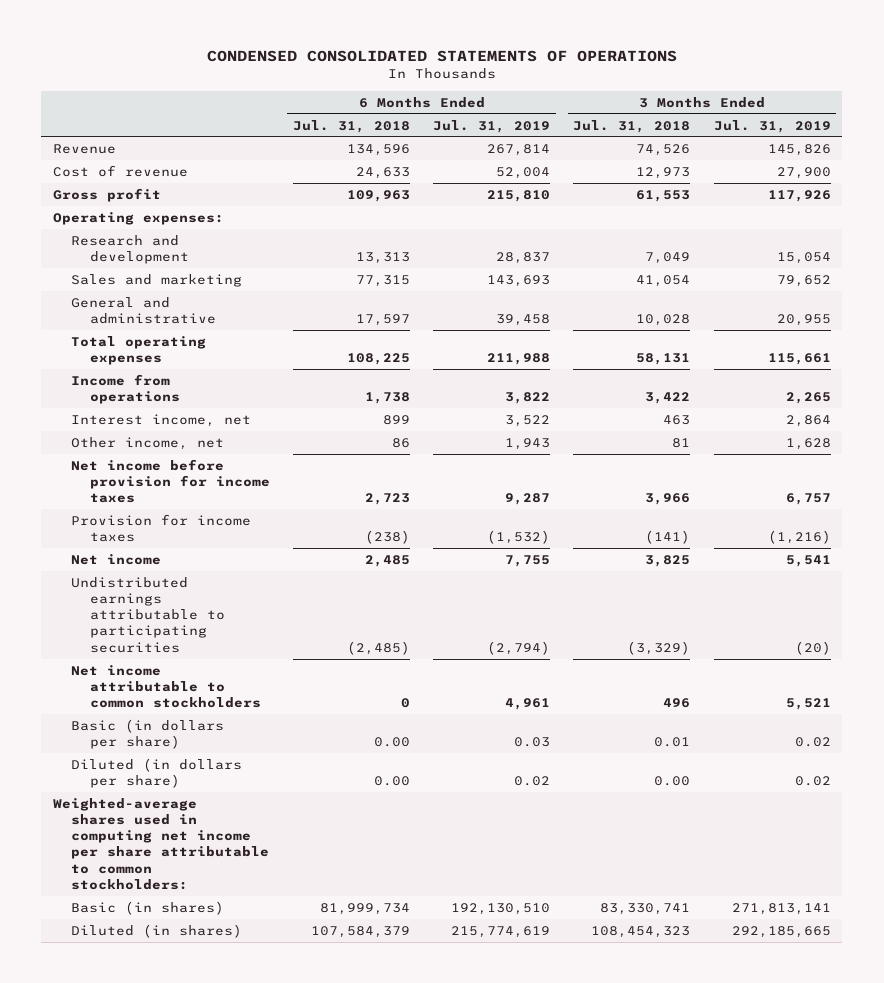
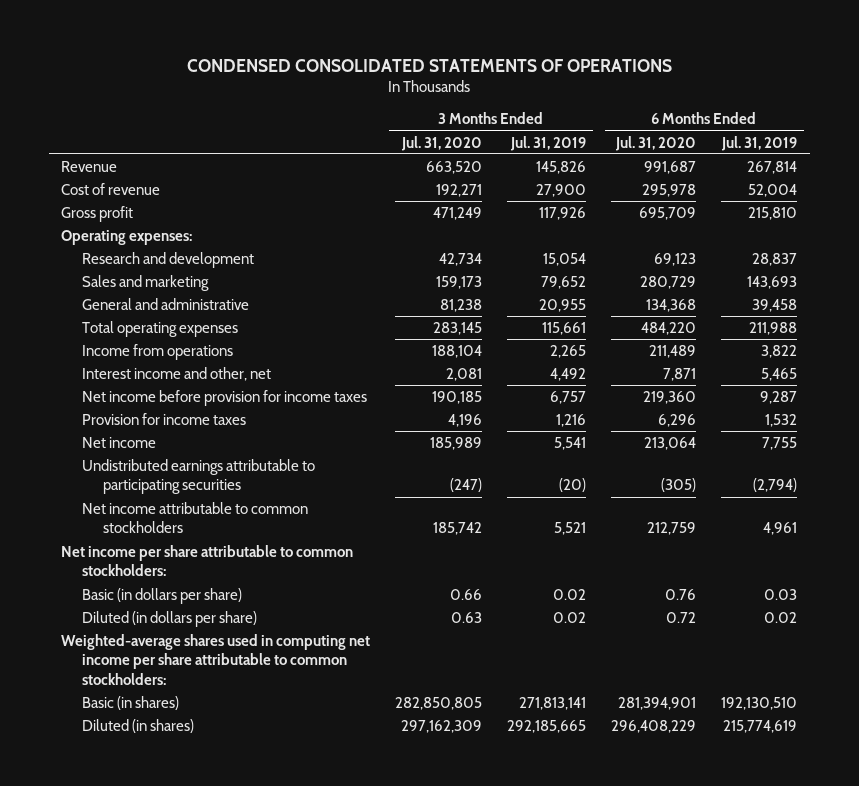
[292,119,410,133] Jul. 31, 2018 -> none
[573,119,691,133] Jul. 31, 2018 -> none
none -> [401,135,483,151] Jul. 31, 2020
none -> [615,135,697,151] Jul. 31, 2020
[71,436,225,450] Other income, net -> none
[71,413,252,427] Interest income, net -> [82,366,272,381] Interest income and other, net
[505,414,551,427] 3,522 -> [761,367,798,381] 5,465
[785,414,831,427] 2,864 -> [550,367,587,381] 4,492
[487,530,551,545] (1,532) -> [765,413,798,427] 1,532
[767,530,831,545] (1,216) -> [556,413,587,427] 1,216
none -> [61,544,354,577] Net income per share attributable to common stockholders:

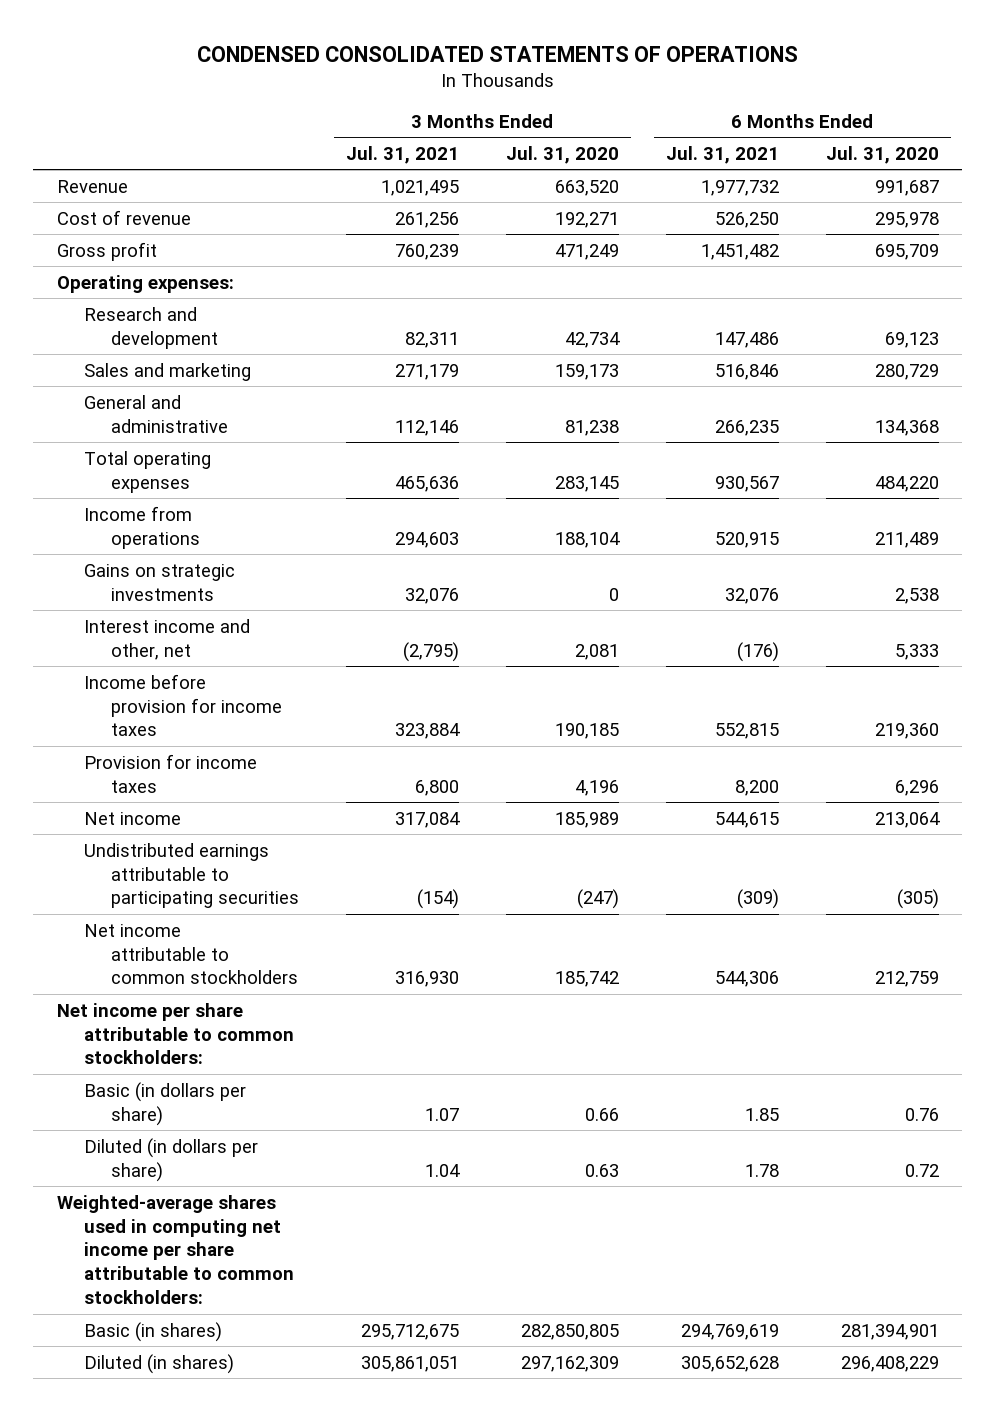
[510,135,587,151] Jul. 31, 2019 -> none
[721,135,798,151] Jul. 31, 2019 -> none
none -> [345,146,459,165] Jul. 31, 2021
none -> [665,146,779,165] Jul. 31, 2021
none -> [83,563,235,601] Gains on strategic investments
[663,367,697,381] 7,871 -> [894,643,939,660] 5,333
[82,389,368,406] Net income before provision for income taxes -> [83,673,282,737] Income before provision for income taxes

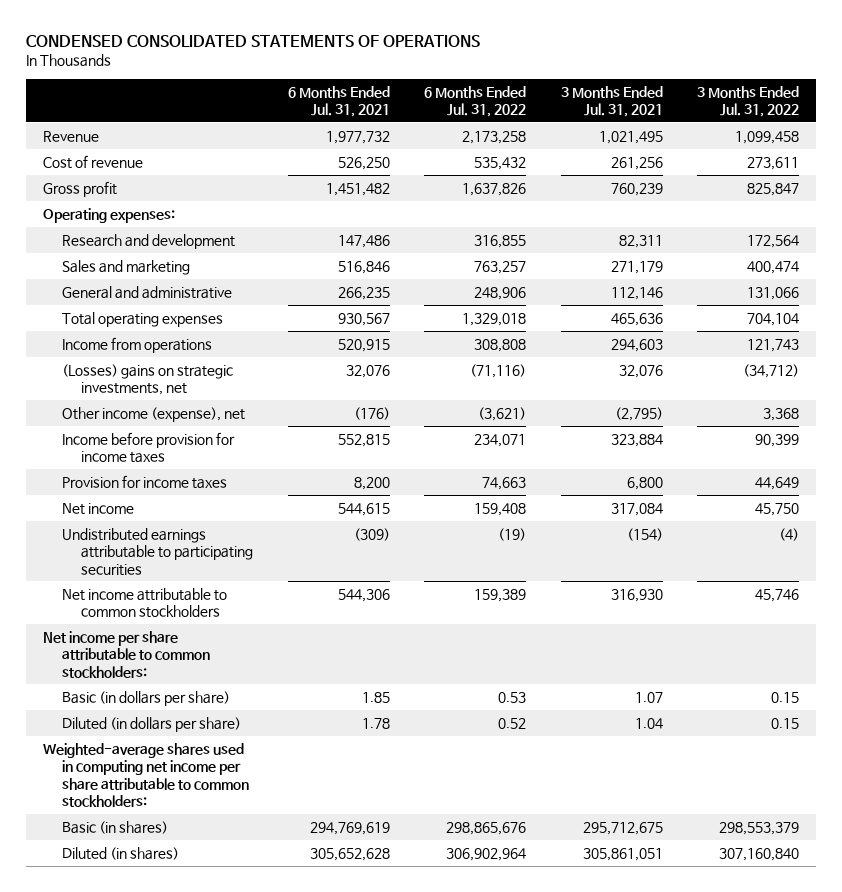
[505,146,619,165] Jul. 31, 2020 -> none
[825,146,939,165] Jul. 31, 2020 -> none
none -> [424,85,527,118] 6 Months Ended Jul. 31, 2022
none -> [697,85,800,118] 3 Months Ended Jul. 31, 2022
[83,563,235,601] Gains on strategic investments -> [62,363,234,396] (Losses) gains on strategic investments, net
[83,618,250,660] Interest income and other, net -> [62,406,246,422] Other income (expense), net

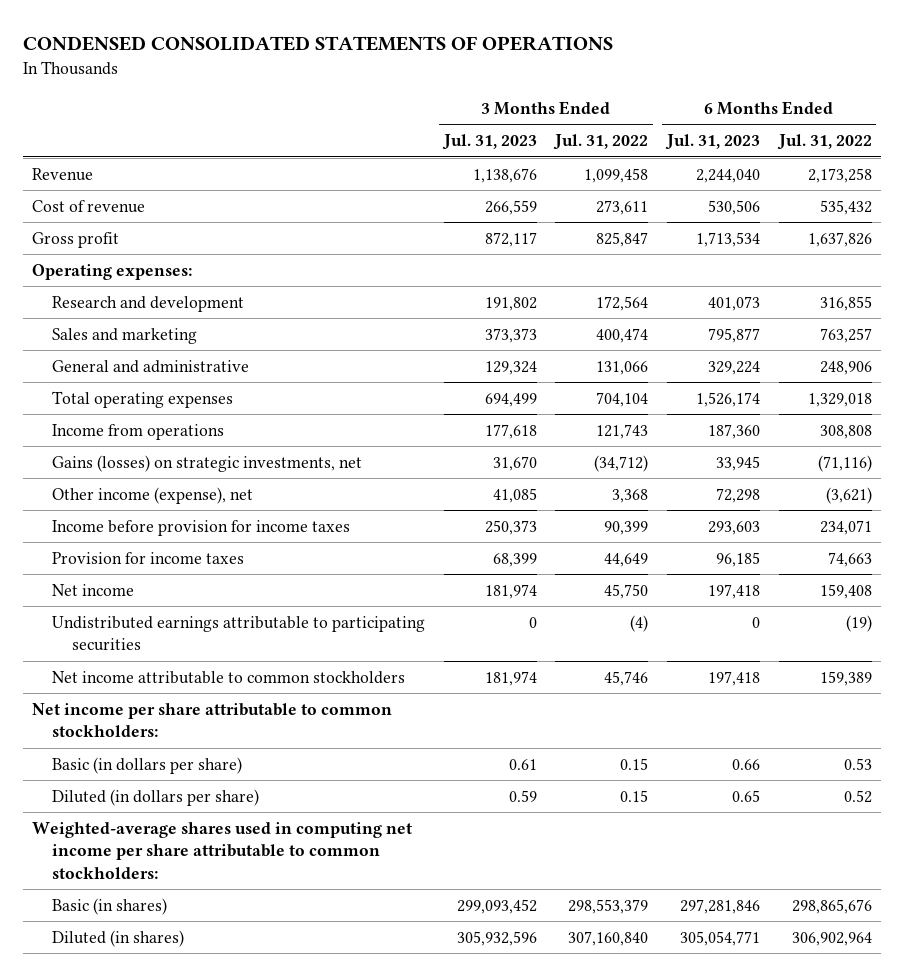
[287,85,390,118] 6 Months Ended Jul. 31, 2021 -> none
[560,85,663,118] 3 Months Ended Jul. 31, 2021 -> none
none -> [441,134,537,151] Jul. 31, 2023
none -> [665,134,761,151] Jul. 31, 2023
[62,363,234,396] (Losses) gains on strategic investments, net -> [52,454,363,472] Gains (losses) on strategic investments, net

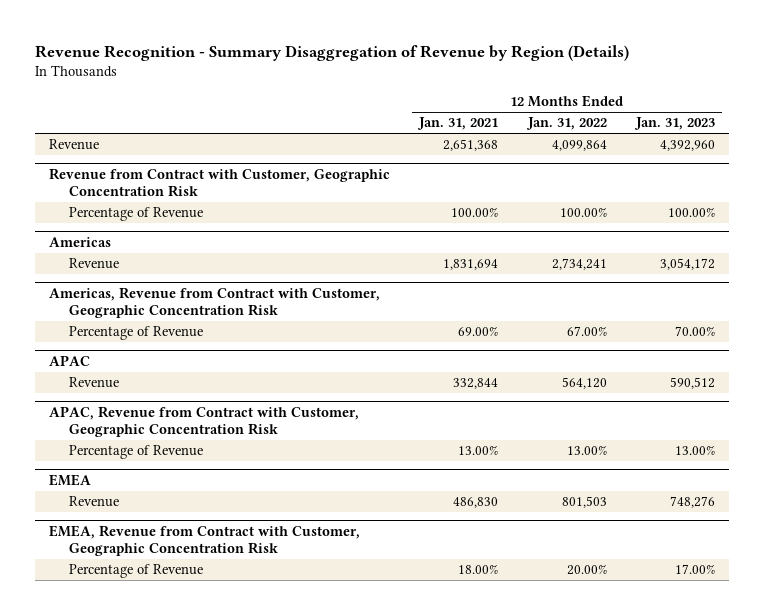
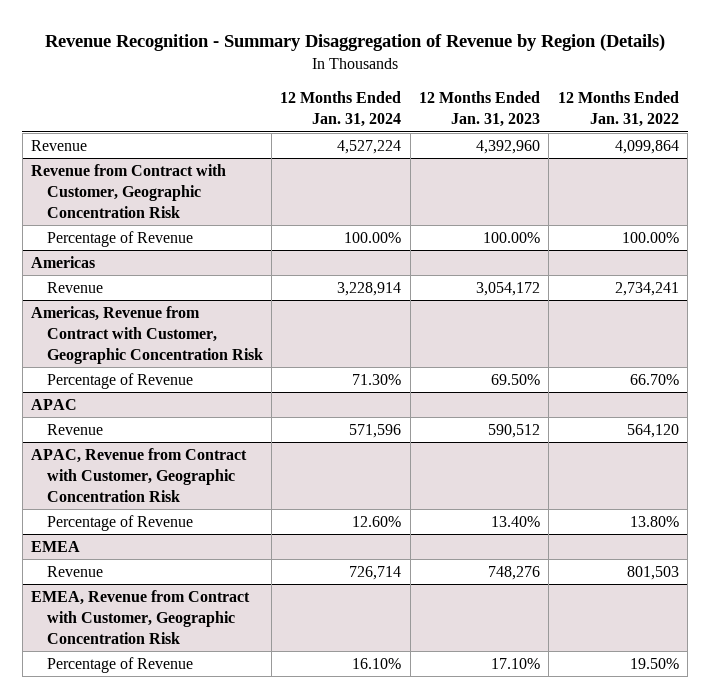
[417,117,499,131] Jan. 31, 2021 -> none
none -> [280,91,402,128] 12 Months Ended Jan. 31, 2024
[566,326,607,337] 67.00% -> [629,373,679,385] 66.70%
[674,326,715,337] 70.00% -> [491,373,541,385] 69.50%
[566,445,607,456] 13.00% -> [629,515,679,527] 13.80%
[674,445,715,456] 13.00% -> [491,515,541,527] 13.40%
[566,564,607,576] 20.00% -> [629,657,679,669] 19.50%
[674,564,715,575] 17.00% -> [491,657,541,669] 17.10%

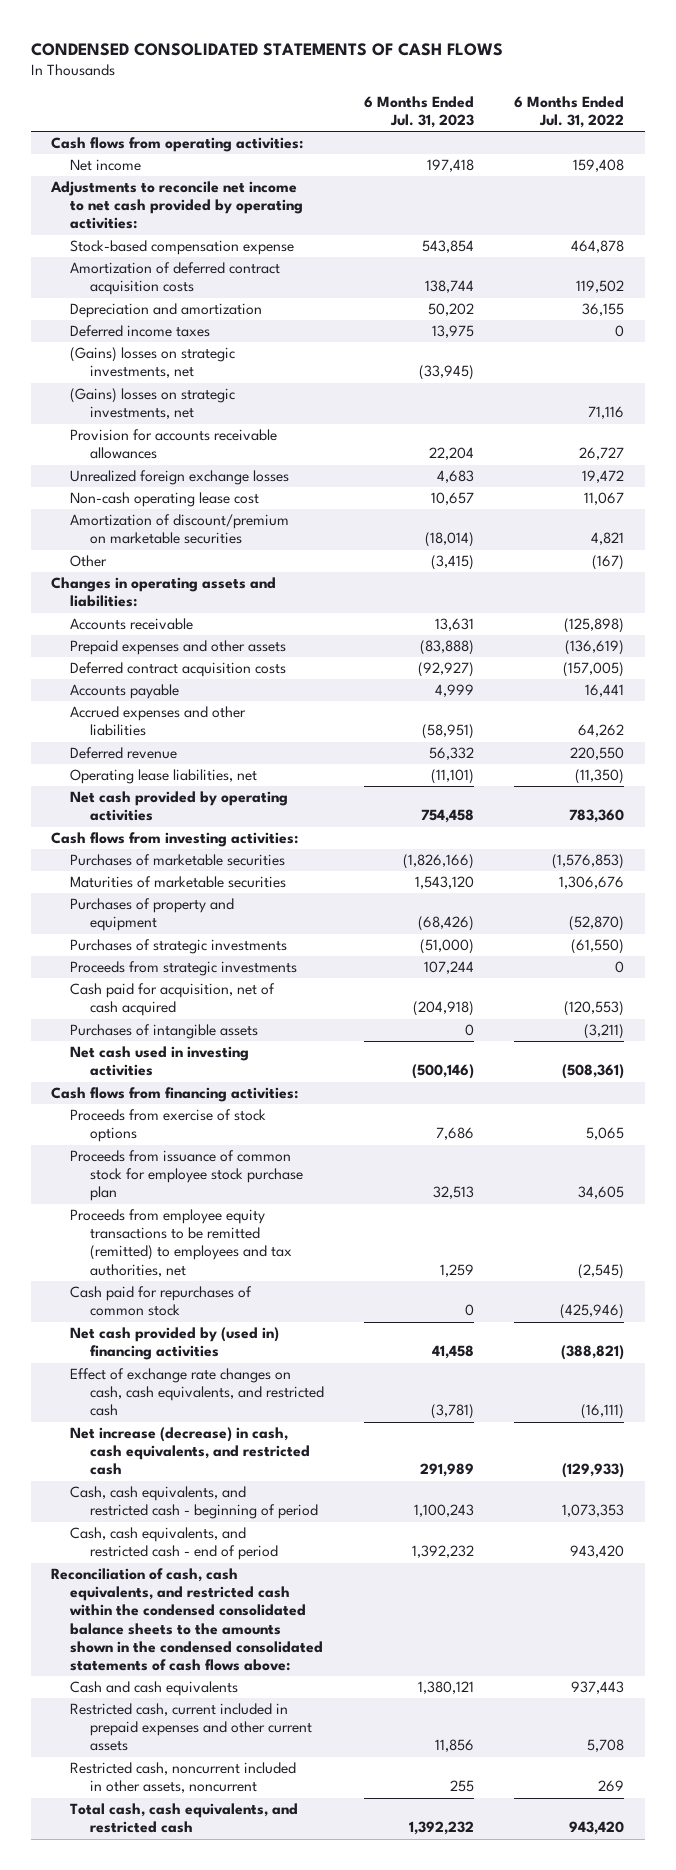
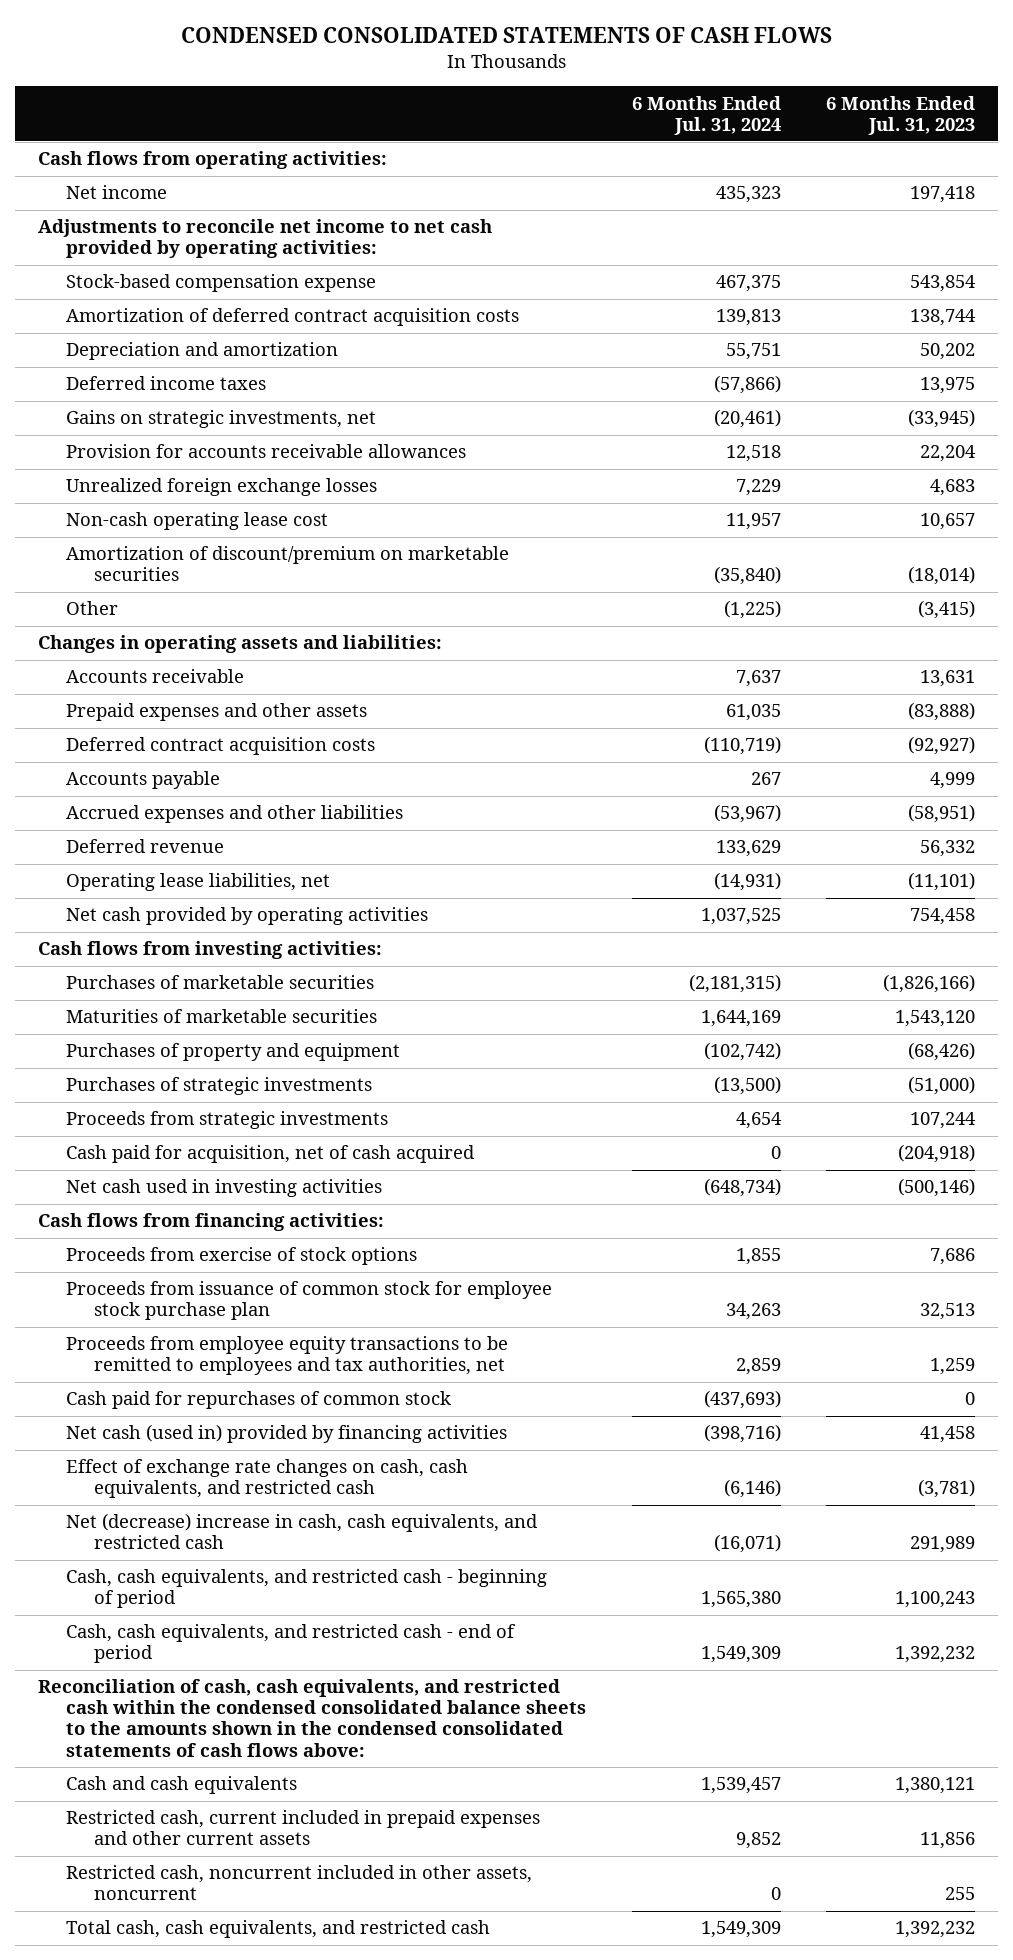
[514,95,625,128] 6 Months Ended Jul. 31, 2022 -> none
none -> [631,95,781,135] 6 Months Ended Jul. 31, 2024
[70,388,236,420] (Gains) losses on strategic investments, net -> none
[70,347,236,379] (Gains) losses on strategic investments, net -> [65,410,376,429] Gains on strategic investments, net
[70,1024,259,1040] Purchases of intangible assets -> none
[70,1209,292,1277] Proceeds from employee equity transactions to be remitted (remitted) to employees and tax authorities, net -> [65,1336,508,1376] Proceeds from employee equity transactions to be remitted to employees and tax authorities, net
[70,1327,280,1361] Net cash provided by (used in) financing activities -> [65,1424,507,1444] Net cash (used in) provided by financing activities
[70,1427,310,1476] Net increase (decrease) in cash, cash equivalents, and restricted cash -> [65,1513,538,1550] Net (decrease) increase in cash, cash equivalents, and restricted cash

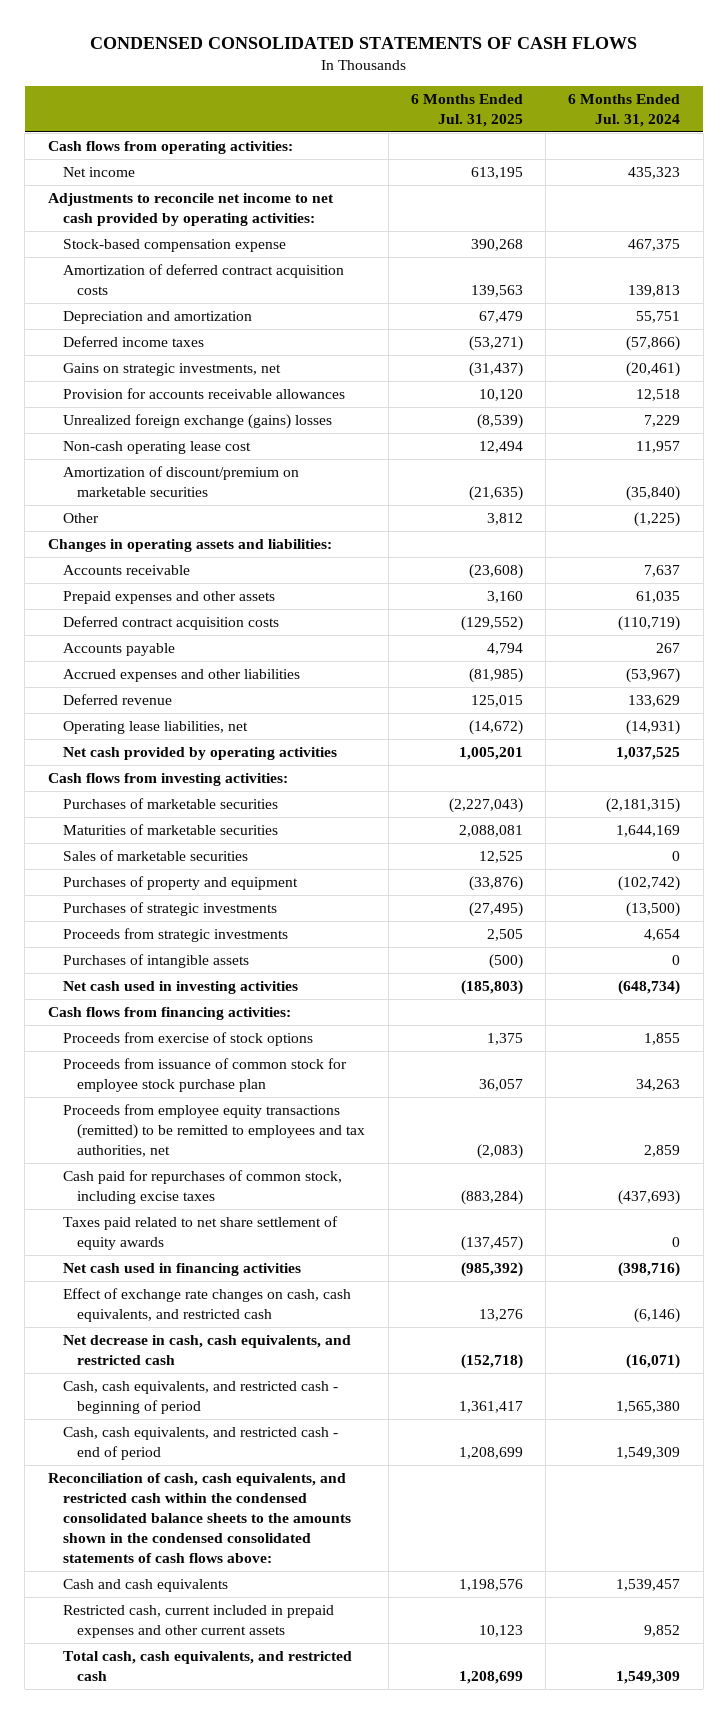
[826,95,976,135] 6 Months Ended Jul. 31, 2023 -> none
none -> [410,93,523,127] 6 Months Ended Jul. 31, 2025
[65,478,377,497] Unrealized foreign exchange losses -> [62,414,332,430] Unrealized foreign exchange (gains) losses
none -> [62,850,248,862] Sales of marketable securities
[65,1145,475,1164] Cash paid for acquisition, net of cash acquired -> none
none -> [62,954,249,969] Purchases of intangible assets
[65,1336,508,1376] Proceeds from employee equity transactions to be remitted to employees and tax authorities, net -> [62,1104,366,1157] Proceeds from employee equity transactions (remitted) to be remitted to employees and tax authorities, net
[65,1391,451,1410] Cash paid for repurchases of common stock -> [62,1170,342,1204] Cash paid for repurchases of common stock, including excise taxes
none -> [62,1216,338,1250] Taxes paid related to net share settlement of equity awards
[65,1424,507,1444] Net cash (used in) provided by financing activities -> [62,1263,301,1277] Net cash used in financing activities
[65,1513,538,1550] Net (decrease) increase in cash, cash equivalents, and restricted cash -> [62,1335,351,1365] Net decrease in cash, cash equivalents, and restricted cash
[65,1865,532,1901] Restricted cash, noncurrent included in other assets, noncurrent -> none

